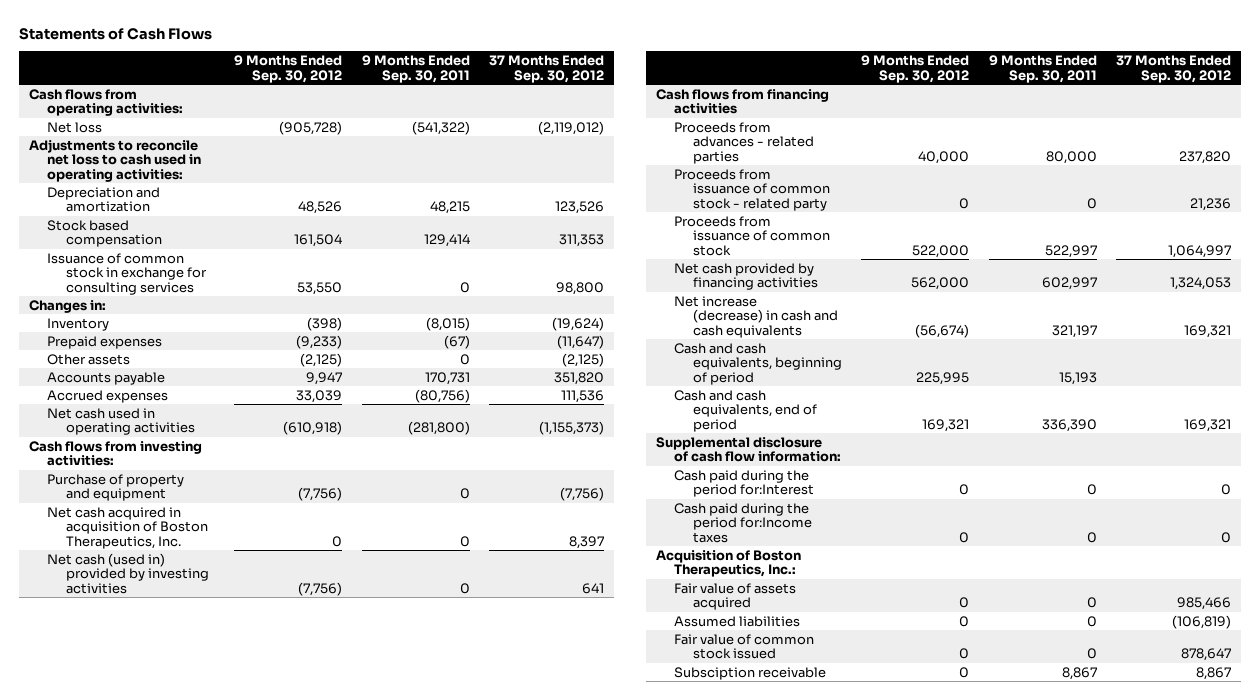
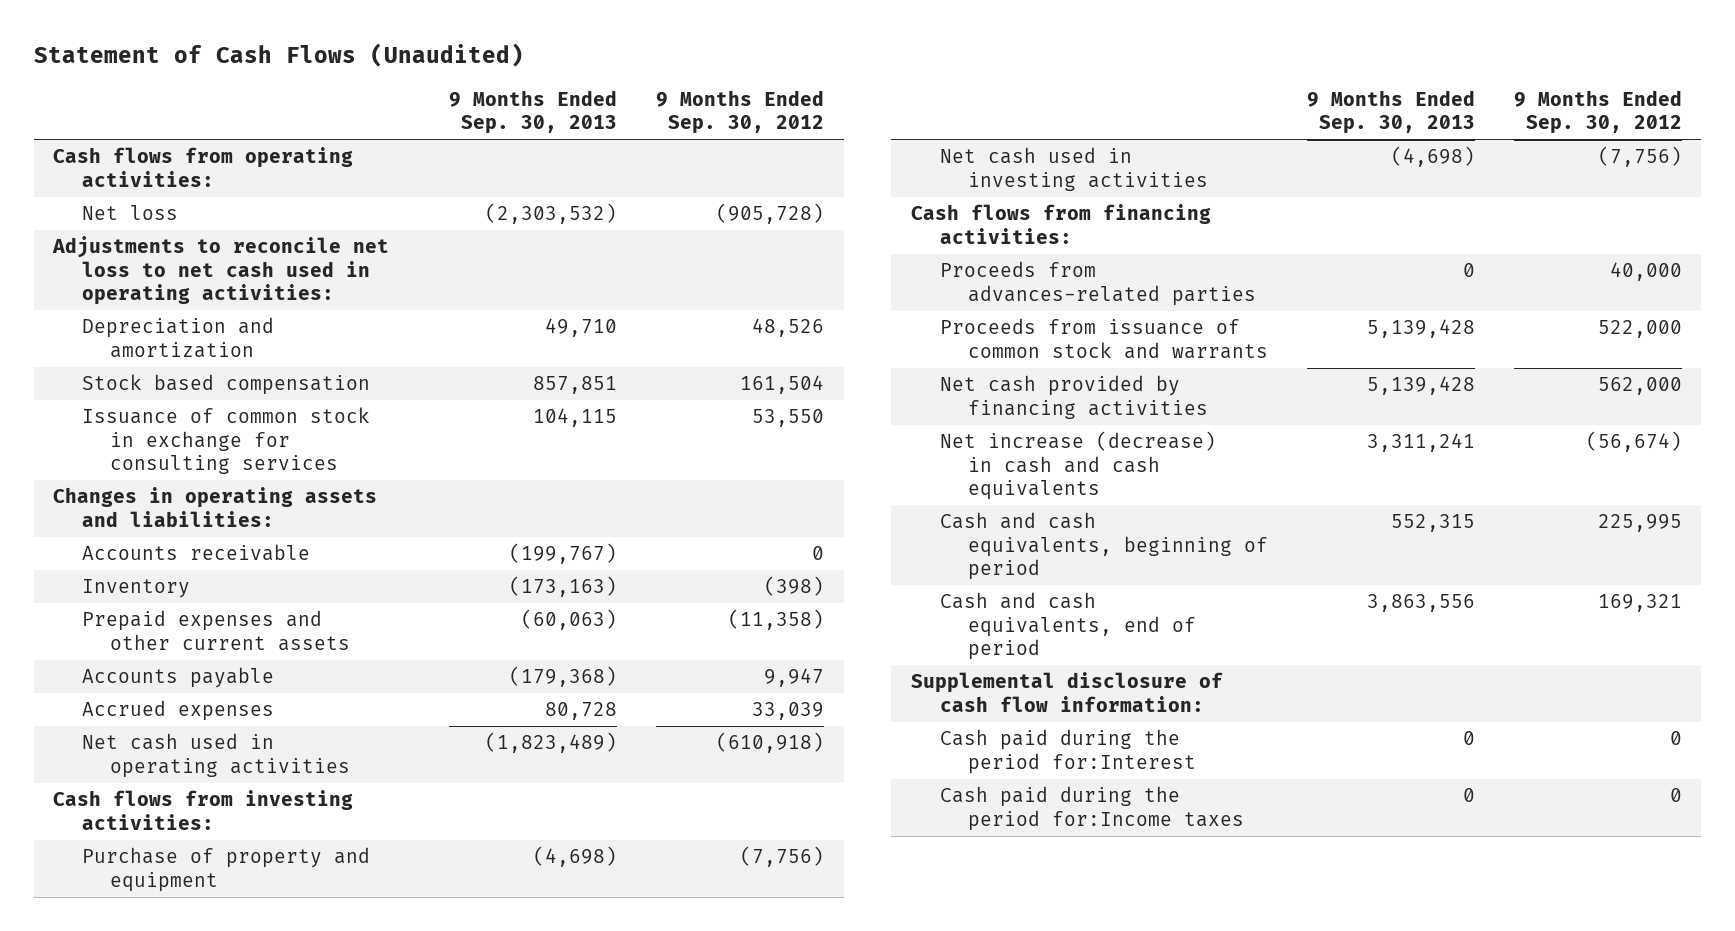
[18,27,212,40] Statements of Cash Flows -> [33,43,524,68] Statement of Cash Flows (Unaudited)
[361,55,470,83] 9 Months Ended Sep. 30, 2011 -> none
[489,55,605,83] 37 Months Ended Sep. 30, 2012 -> none
none -> [449,89,618,135] 9 Months Ended Sep. 30, 2013
[28,138,202,183] Adjustments to reconcile net loss to cash used in operating activities: -> [52,236,390,306] Adjustments to reconcile net loss to net cash used in operating activities:
[28,299,106,313] Changes in: -> [53,487,378,527] Changes in operating assets and liabilities:
none -> [81,544,310,562] Accounts receivable
[47,353,131,365] Other assets -> none
[47,335,163,349] Prepaid expenses -> [81,610,351,651] Prepaid expenses and other current assets
[296,334,343,349] (9,233) -> [728,609,825,631] (11,358)
[47,506,208,550] Net cash acquired in acquisition of Boston Therapeutics, Inc. -> none
[674,168,830,212] Proceeds from issuance of common stock - related party -> none
[47,552,209,595] Net cash (used in) provided by investing activities -> [939,147,1209,191] Net cash used in investing activities
[655,88,829,115] Cash flows from financing activities -> [910,204,1211,244] Cash flows from financing activities:
[674,121,814,165] Proceeds from advances - related parties -> [939,261,1257,306] Proceeds from advances-related parties
[674,215,830,257] Proceeds from issuance of common stock -> [939,318,1269,359] Proceeds from issuance of common stock and warrants
[655,549,801,578] Acquisition of Boston Therapeutics, Inc.: -> none
[674,582,797,611] Fair value of assets acquired -> none
[674,615,801,627] Assumed liabilities -> none
[674,633,815,660] Fair value of common stock issued -> none
[674,666,827,680] Subsciption receivable -> none

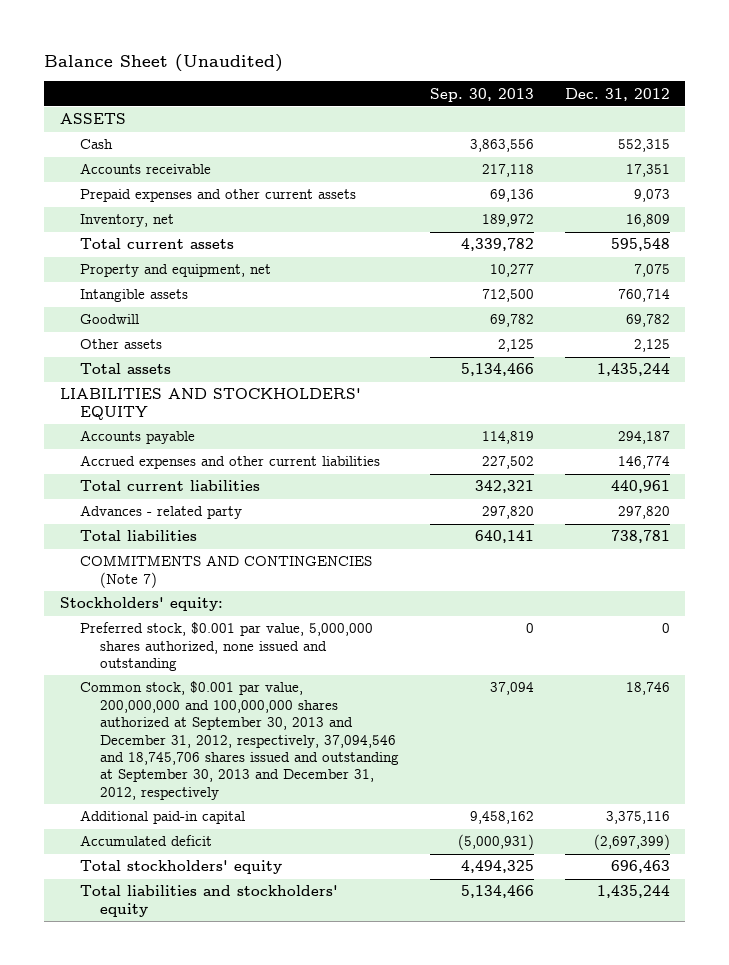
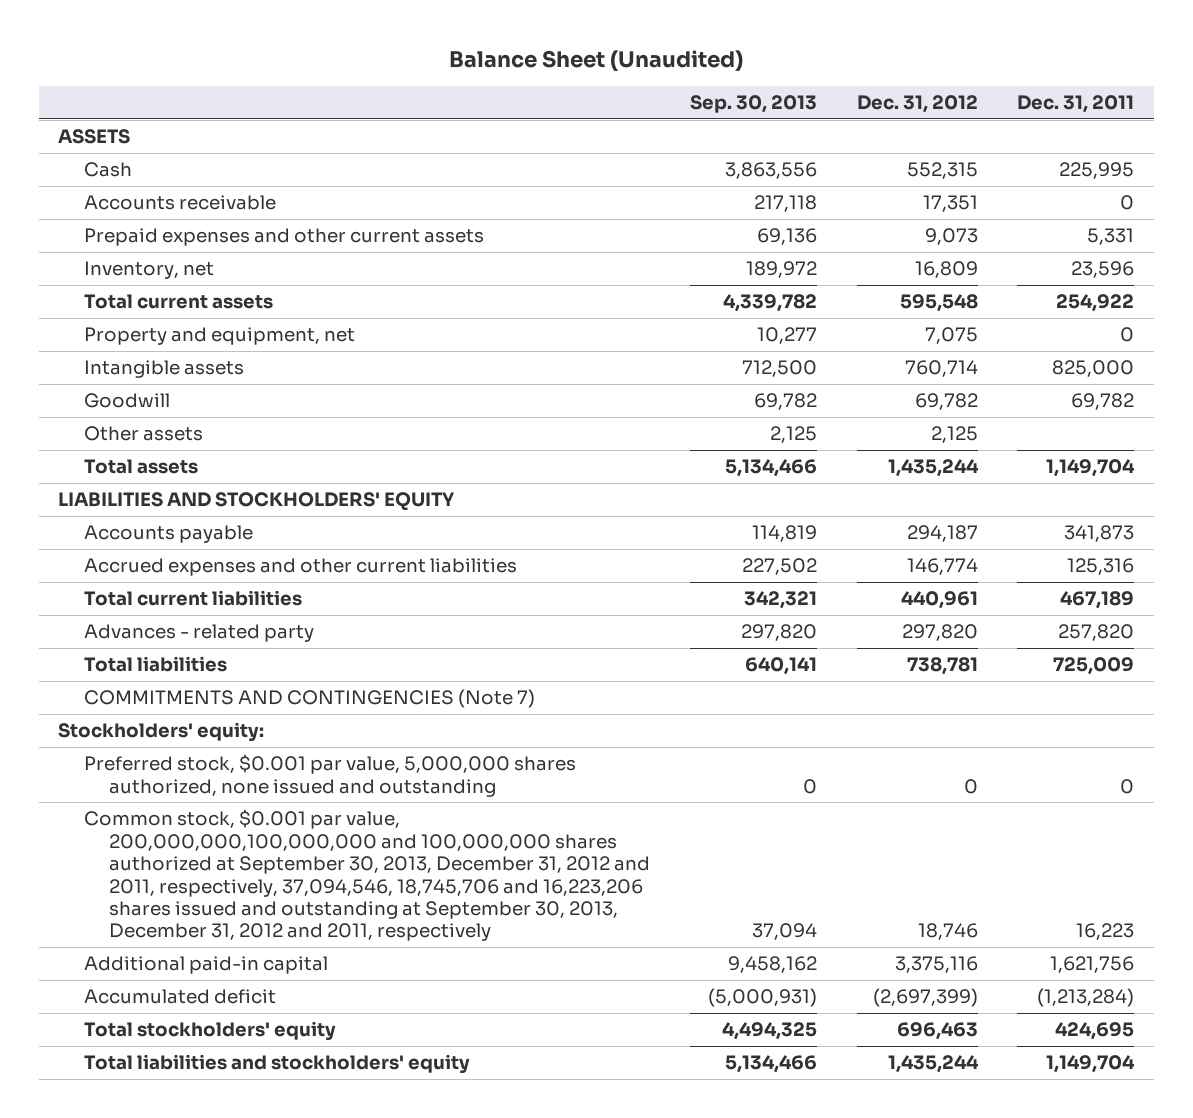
none -> [1017,95,1135,114] Dec. 31, 2011
[79,681,399,800] Common stock, $0.001 par value, 200,000,000 and 100,000,000 shares authorized at September 30, 2013 and December 31, 2012, respectively, 37,094,546 and 18,745,706 shares issued and outstanding at September 30, 2013 and December 31, 2012, respectively -> [83,809,651,942] Common stock, $0.001 par value, 200,000,000,100,000,000 and 100,000,000 shares authorized at September 30, 2013, December 31, 2012 and 2011, respectively, 37,094,546, 18,745,706 and 16,223,206 shares issued and outstanding at September 30, 2013, December 31, 2012 and 2011, respectively

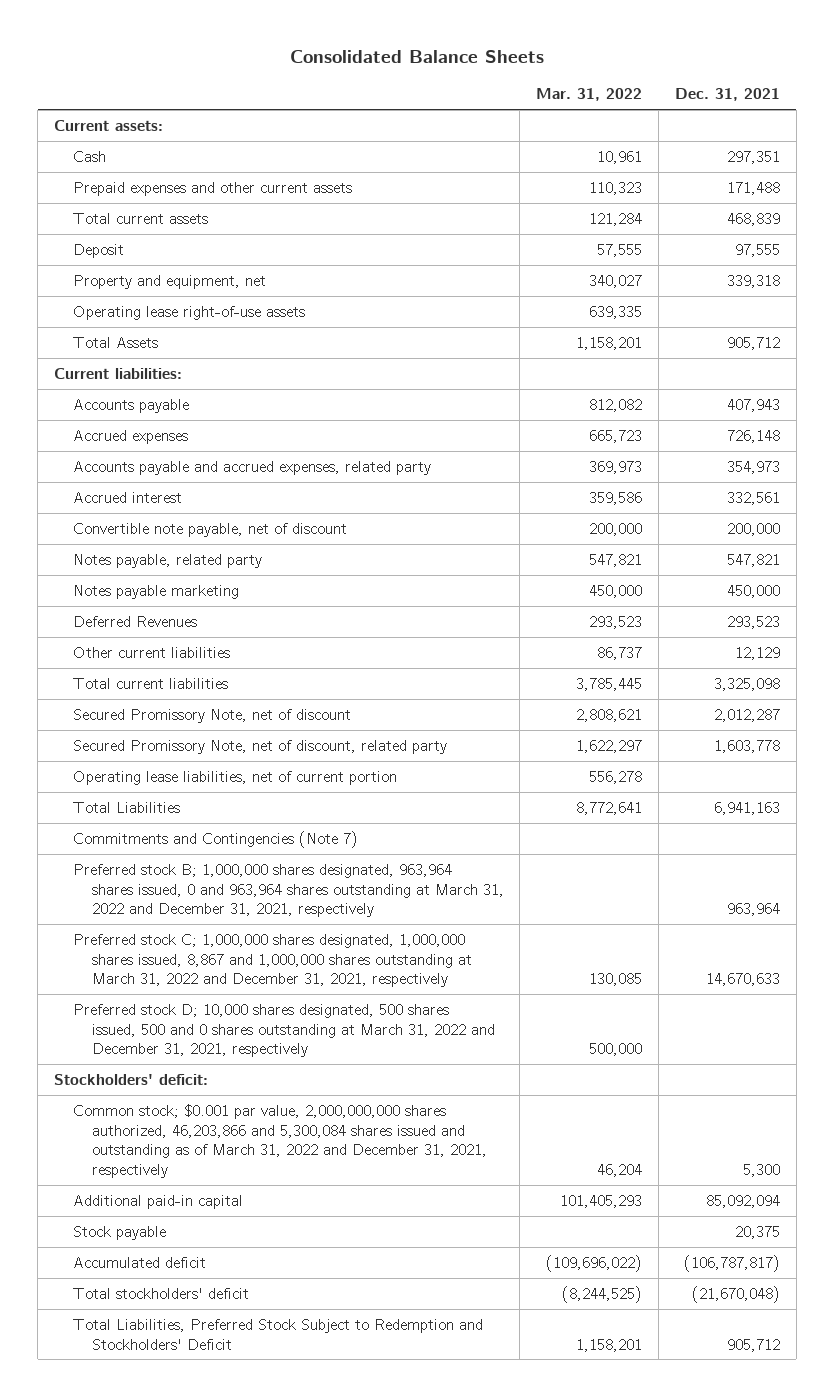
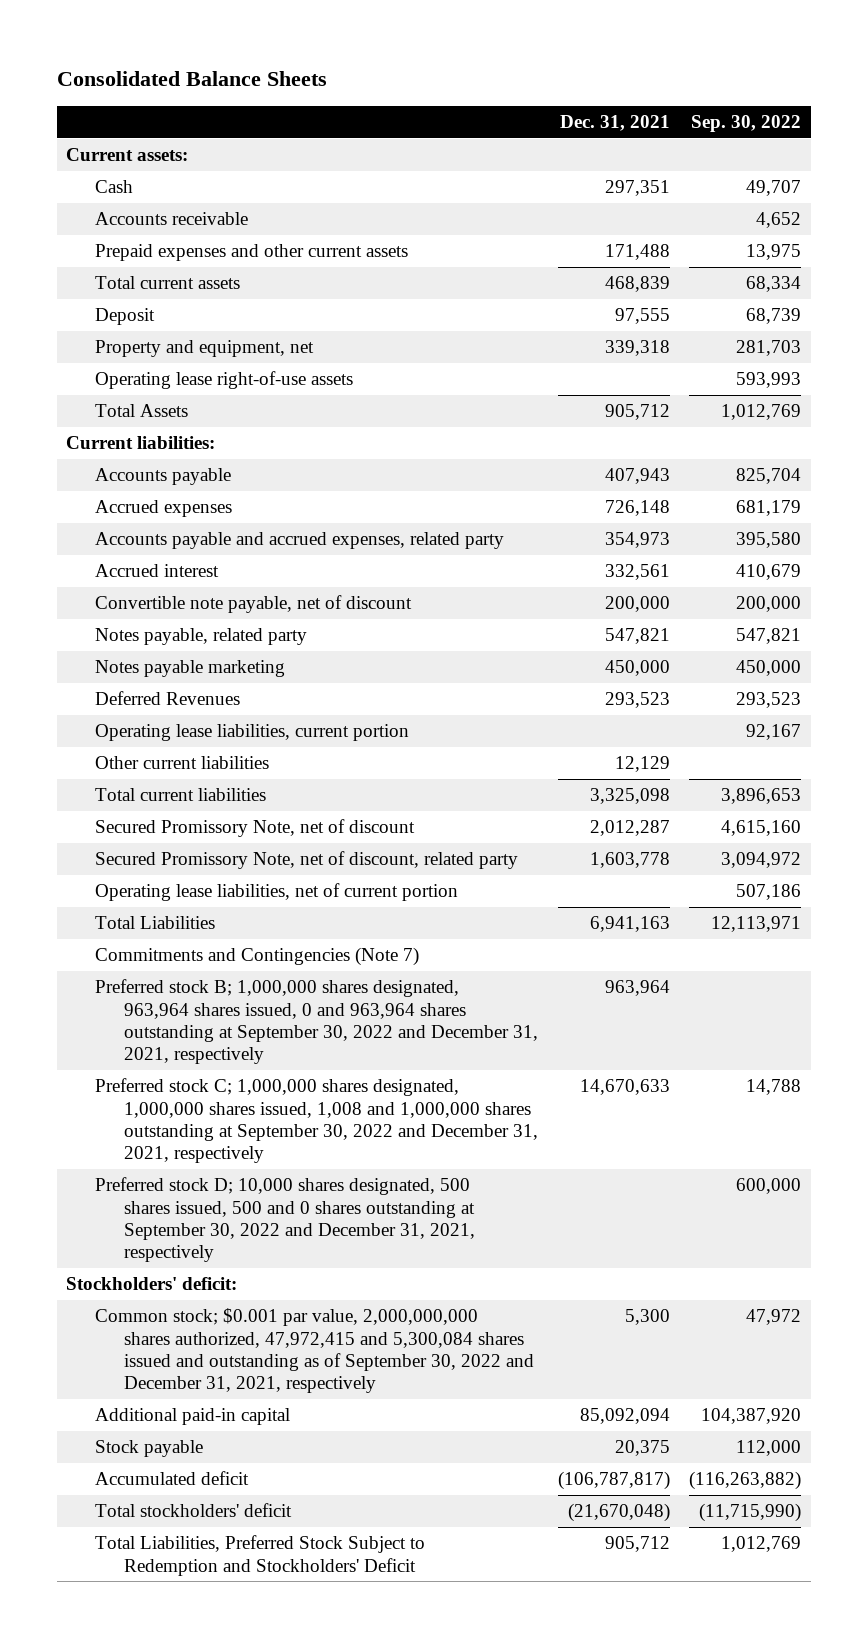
[536,88,643,102] Mar. 31, 2022 -> none
none -> [691,114,802,132] Sep. 30, 2022
none -> [95,212,249,226] Accounts receivable
none -> [95,724,410,742] Operating lease liabilities, current portion
[72,863,504,918] Preferred stock B; 1,000,000 shares designated, 963,964 shares issued, 0 and 963,964 shares outstanding at March 31, 2022 and December 31, 2021, respectively -> [95,979,539,1065] Preferred stock B; 1,000,000 shares designated, 963,964 shares issued, 0 and 963,964 shares outstanding at September 30, 2022 and December 31, 2021, respectively
[72,933,472,988] Preferred stock C; 1,000,000 shares designated, 1,000,000 shares issued, 8,867 and 1,000,000 shares outstanding at March 31, 2022 and December 31, 2021, respectively -> [95,1078,539,1164] Preferred stock C; 1,000,000 shares designated, 1,000,000 shares issued, 1,008 and 1,000,000 shares outstanding at September 30, 2022 and December 31, 2021, respectively
[72,1003,495,1058] Preferred stock D; 10,000 shares designated, 500 shares issued, 500 and 0 shares outstanding at March 31, 2022 and December 31, 2021, respectively -> [95,1177,476,1263] Preferred stock D; 10,000 shares designated, 500 shares issued, 500 and 0 shares outstanding at September 30, 2022 and December 31, 2021, respectively
[72,1103,487,1179] Common stock; $0.001 par value, 2,000,000,000 shares authorized, 46,203,866 and 5,300,084 shares issued and outstanding as of March 31, 2022 and December 31, 2021, respectively -> [95,1308,535,1394] Common stock; $0.001 par value, 2,000,000,000 shares authorized, 47,972,415 and 5,300,084 shares issued and outstanding as of September 30, 2022 and December 31, 2021, respectively

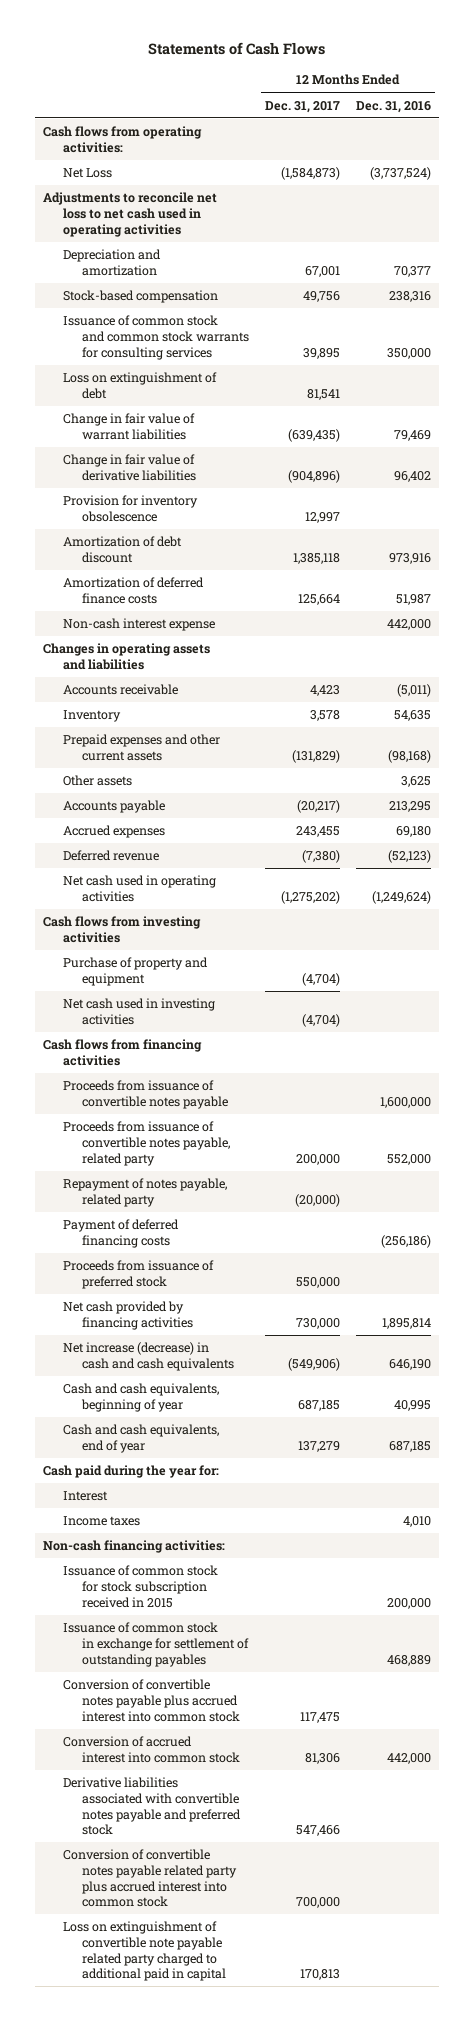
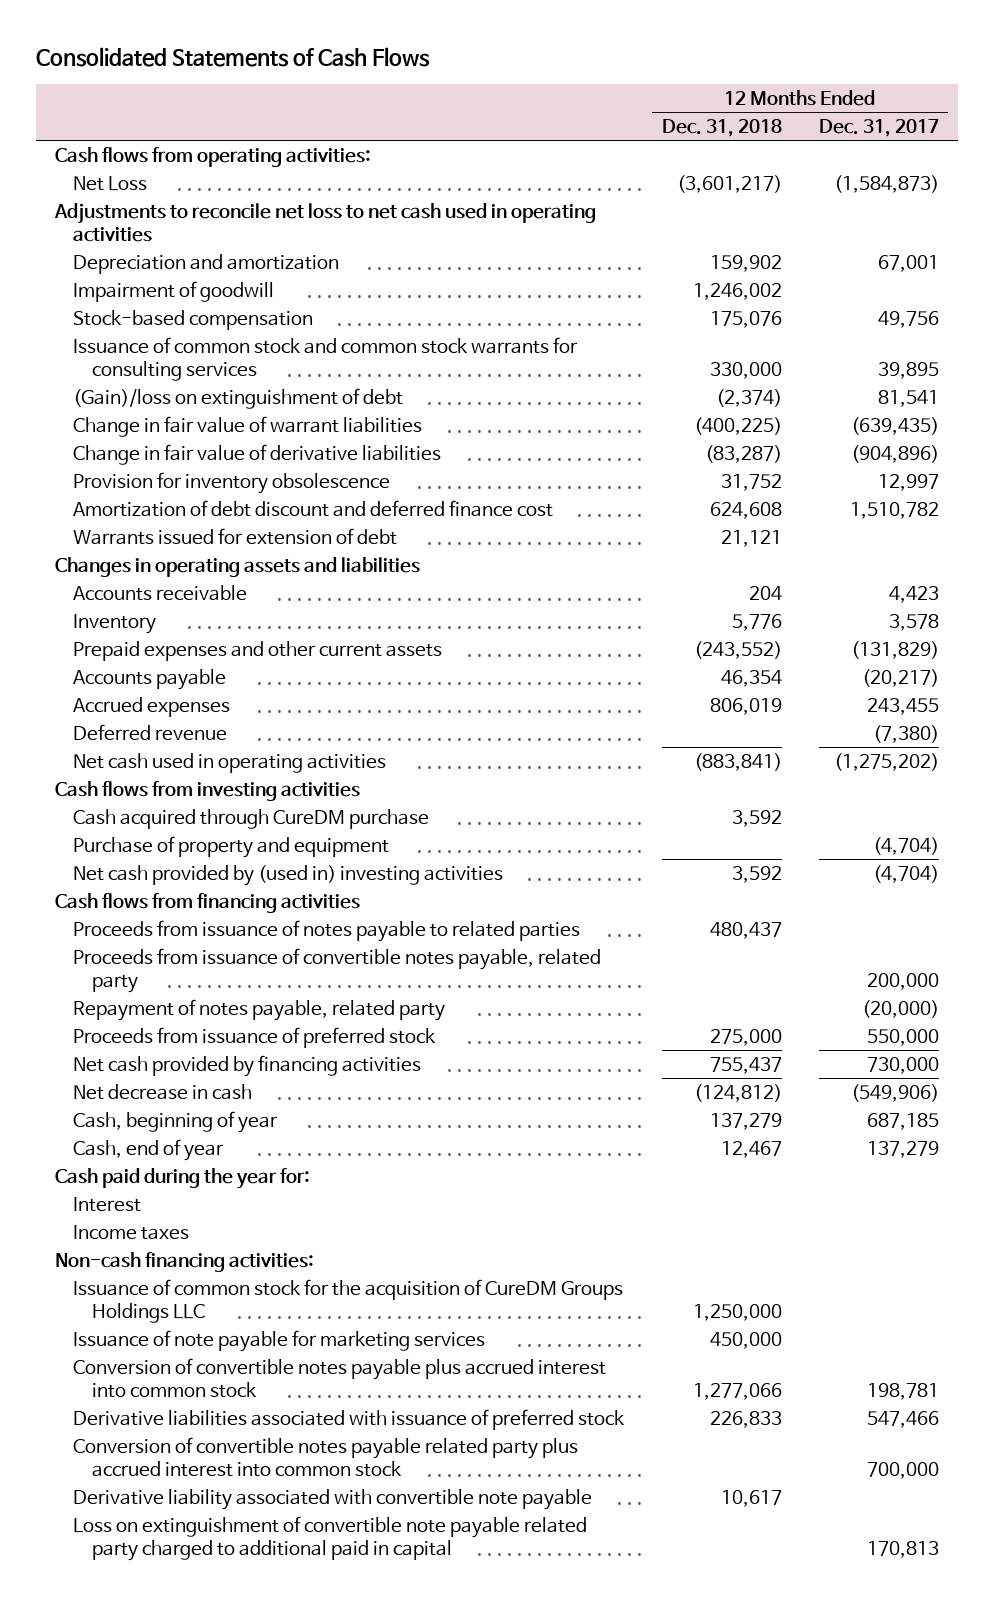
[148,42,326,56] Statements of Cash Flows -> [35,47,430,68] Consolidated Statements of Cash Flows
[356,100,432,113] Dec. 31, 2016 -> none
none -> [661,119,782,138] Dec. 31, 2018
none -> [73,280,275,302] Impairment of goodwill
[62,372,217,399] Loss on extinguishment of debt -> [73,387,404,409] (Gain)/loss on extinguishment of debt
[62,577,204,604] Amortization of deferred finance costs -> none
[62,618,215,632] Non-cash interest expense -> none
[62,536,182,563] Amortization of debt discount -> [73,499,554,517] Amortization of debt discount and deferred finance cost
[293,552,341,564] 1,385,118 -> [849,501,939,519] 1,510,782
none -> [73,527,398,545] Warrants issued for extension of debt
[62,775,132,787] Other assets -> none
none -> [73,808,430,829] Cash acquired through CureDM purchase
[62,998,215,1025] Net cash used in investing activities -> [73,864,504,886] Net cash provided by (used in) investing activities
[62,1080,229,1109] Proceeds from issuance of convertible notes payable -> [73,919,581,942] Proceeds from issuance of notes payable to related parties
[62,1219,179,1248] Payment of deferred financing costs -> none
[62,1342,235,1371] Net increase (decrease) in cash and cash equivalents -> [73,1083,253,1100] Net decrease in cash
[62,1383,219,1412] Cash and cash equivalents, beginning of year -> [73,1110,279,1133] Cash, beginning of year
[62,1424,219,1453] Cash and cash equivalents, end of year -> [73,1138,225,1161] Cash, end of year
[62,1565,218,1608] Issuance of common stock for stock subscription received in 2015 -> none
[62,1736,241,1763] Conversion of accrued interest into common stock -> none
[62,1622,250,1667] Issuance of common stock in exchange for settlement of outstanding payables -> [73,1278,624,1324] Issuance of common stock for the acquisition of CureDM Groups Holdings LLC
none -> [73,1329,486,1352] Issuance of note payable for marketing services
[300,1711,341,1723] 117,475 -> [866,1383,939,1401] 198,781
[62,1777,242,1836] Derivative liabilities associated with convertible notes payable and preferred stock -> [73,1408,626,1430] Derivative liabilities associated with issuance of preferred stock
none -> [73,1488,593,1510] Derivative liability associated with convertible note payable

